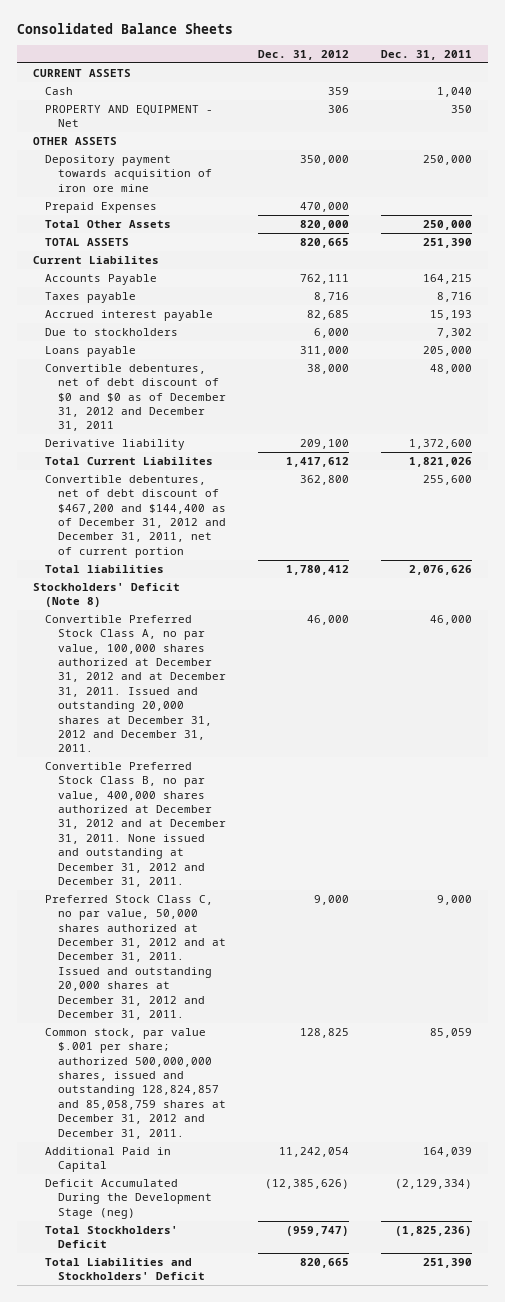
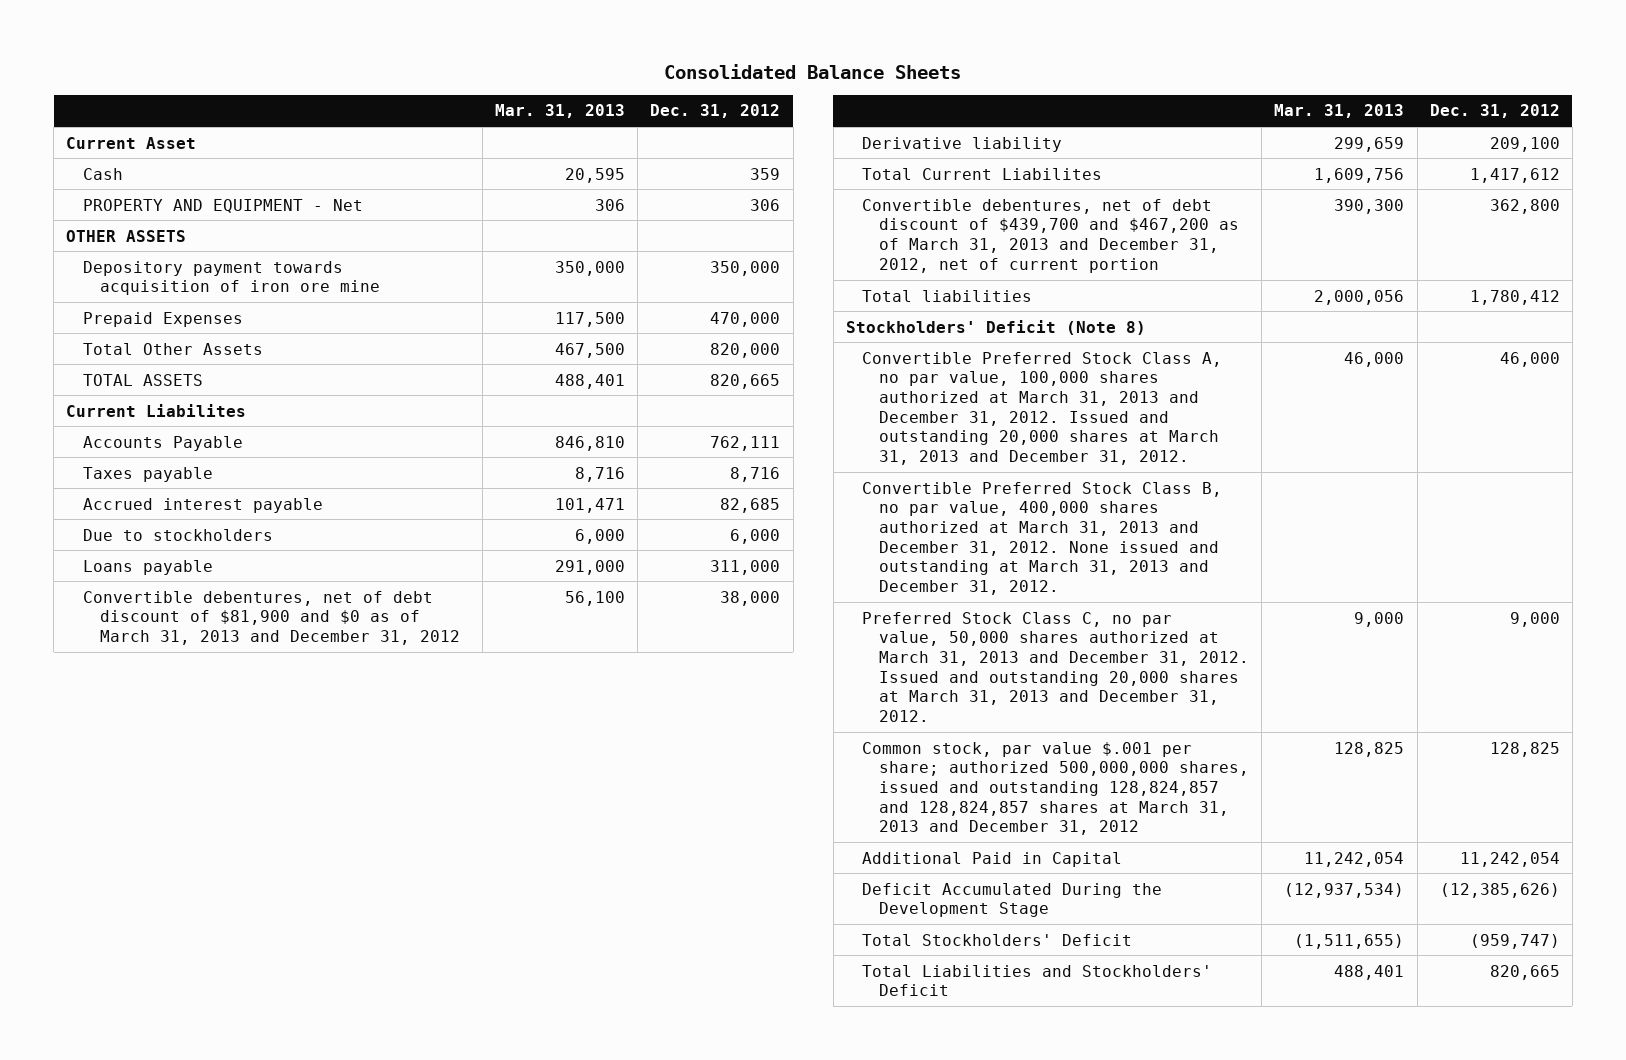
[381,49,473,60] Dec. 31, 2011 -> none
none -> [495,104,626,119] Mar. 31, 2013
[32,69,131,78] CURRENT ASSETS -> [66,136,197,149] Current Asset
[45,364,227,432] Convertible debentures, net of debt discount of $0 and $0 as of December 31, 2012 and December 31, 2011 -> [83,590,460,645] Convertible debentures, net of debt discount of $81,900 and $0 as of March 31, 2013 and December 31, 2012
[45,475,227,558] Convertible debentures, net of debt discount of $467,200 and $144,400 as of December 31, 2012 and December 31, 2011, net of current portion -> [862,198,1240,273] Convertible debentures, net of debt discount of $439,700 and $467,200 as of March 31, 2013 and December 31, 2012, net of current portion
[45,615,227,753] Convertible Preferred Stock Class A, no par value, 100,000 shares authorized at December 31, 2012 and at December 31, 2011. Issued and outstanding 20,000 shares at December 31, 2012 and December 31, 2011. -> [862,351,1223,466] Convertible Preferred Stock Class A, no par value, 100,000 shares authorized at March 31, 2013 and December 31, 2012. Issued and outstanding 20,000 shares at March 31, 2013 and December 31, 2012.
[45,762,227,887] Convertible Preferred Stock Class B, no par value, 400,000 shares authorized at December 31, 2012 and at December 31, 2011. None issued and outstanding at December 31, 2012 and December 31, 2011. -> [862,481,1223,596] Convertible Preferred Stock Class B, no par value, 400,000 shares authorized at March 31, 2013 and December 31, 2012. None issued and outstanding at March 31, 2013 and December 31, 2012.
[45,895,227,1020] Preferred Stock Class C, no par value, 50,000 shares authorized at December 31, 2012 and at December 31, 2011. Issued and outstanding 20,000 shares at December 31, 2012 and December 31, 2011. -> [862,611,1250,723] Preferred Stock Class C, no par value, 50,000 shares authorized at March 31, 2013 and December 31, 2012. Issued and outstanding 20,000 shares at March 31, 2013 and December 31, 2012.
[45,1028,227,1139] Common stock, par value $.001 per share; authorized 500,000,000 shares, issued and outstanding 128,824,857 and 85,058,759 shares at December 31, 2012 and December 31, 2011. -> [862,741,1250,836] Common stock, par value $.001 per share; authorized 500,000,000 shares, issued and outstanding 128,824,857 and 128,824,857 shares at March 31, 2013 and December 31, 2012
[45,1179,213,1219] Deficit Accumulated During the Development Stage (neg) -> [862,882,1163,918] Deficit Accumulated During the Development Stage

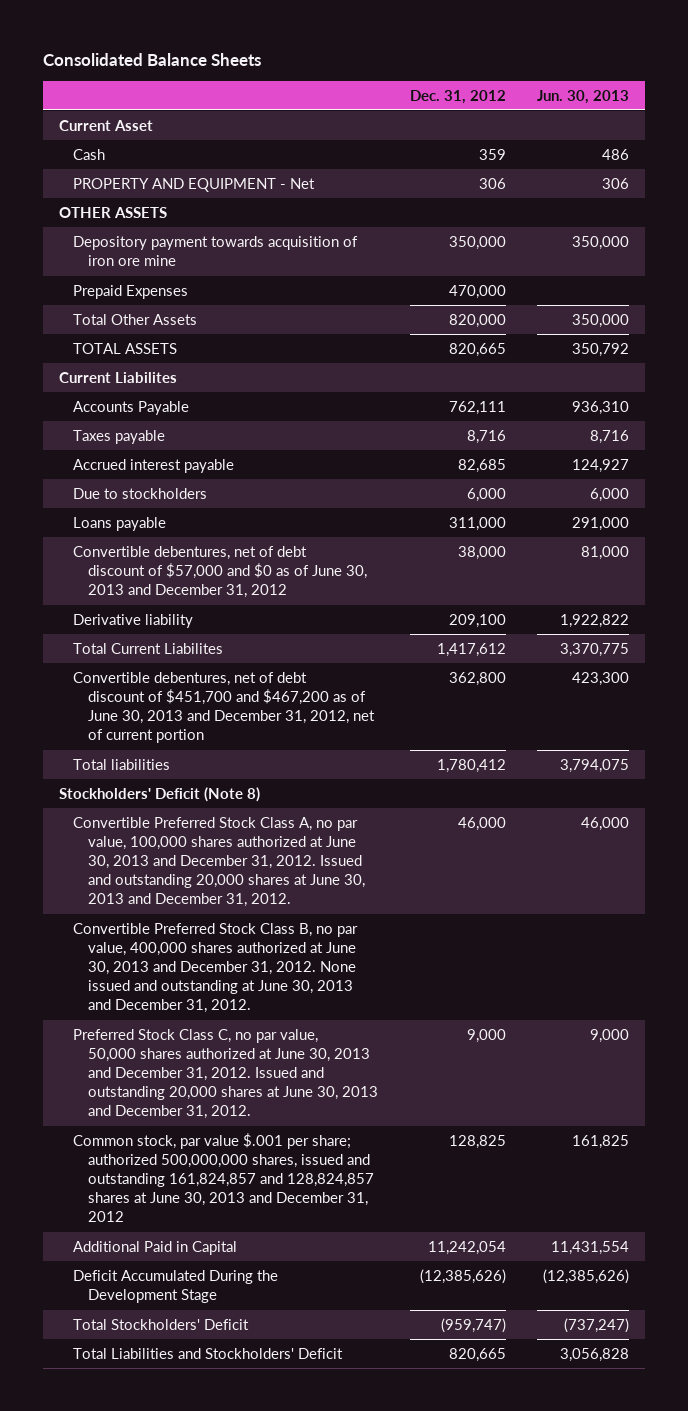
[495,104,626,119] Mar. 31, 2013 -> none
none -> [537,89,630,104] Jun. 30, 2013
[83,590,460,645] Convertible debentures, net of debt discount of $81,900 and $0 as of March 31, 2013 and December 31, 2012 -> [73,546,368,599] Convertible debentures, net of debt discount of $57,000 and $0 as of June 30, 2013 and December 31, 2012
[862,198,1240,273] Convertible debentures, net of debt discount of $439,700 and $467,200 as of March 31, 2013 and December 31, 2012, net of current portion -> [73,672,376,744] Convertible debentures, net of debt discount of $451,700 and $467,200 as of June 30, 2013 and December 31, 2012, net of current portion
[862,351,1223,466] Convertible Preferred Stock Class A, no par value, 100,000 shares authorized at March 31, 2013 and December 31, 2012. Issued and outstanding 20,000 shares at March 31, 2013 and December 31, 2012. -> [73,817,366,908] Convertible Preferred Stock Class A, no par value, 100,000 shares authorized at June 30, 2013 and December 31, 2012. Issued and outstanding 20,000 shares at June 30, 2013 and December 31, 2012.
[862,481,1223,596] Convertible Preferred Stock Class B, no par value, 400,000 shares authorized at March 31, 2013 and December 31, 2012. None issued and outstanding at March 31, 2013 and December 31, 2012. -> [73,923,359,1014] Convertible Preferred Stock Class B, no par value, 400,000 shares authorized at June 30, 2013 and December 31, 2012. None issued and outstanding at June 30, 2013 and December 31, 2012.
[862,611,1250,723] Preferred Stock Class C, no par value, 50,000 shares authorized at March 31, 2013 and December 31, 2012. Issued and outstanding 20,000 shares at March 31, 2013 and December 31, 2012. -> [73,1029,379,1120] Preferred Stock Class C, no par value, 50,000 shares authorized at June 30, 2013 and December 31, 2012. Issued and outstanding 20,000 shares at June 30, 2013 and December 31, 2012.
[862,741,1250,836] Common stock, par value $.001 per share; authorized 500,000,000 shares, issued and outstanding 128,824,857 and 128,824,857 shares at March 31, 2013 and December 31, 2012 -> [73,1133,375,1223] Common stock, par value $.001 per share; authorized 500,000,000 shares, issued and outstanding 161,824,857 and 128,824,857 shares at June 30, 2013 and December 31, 2012

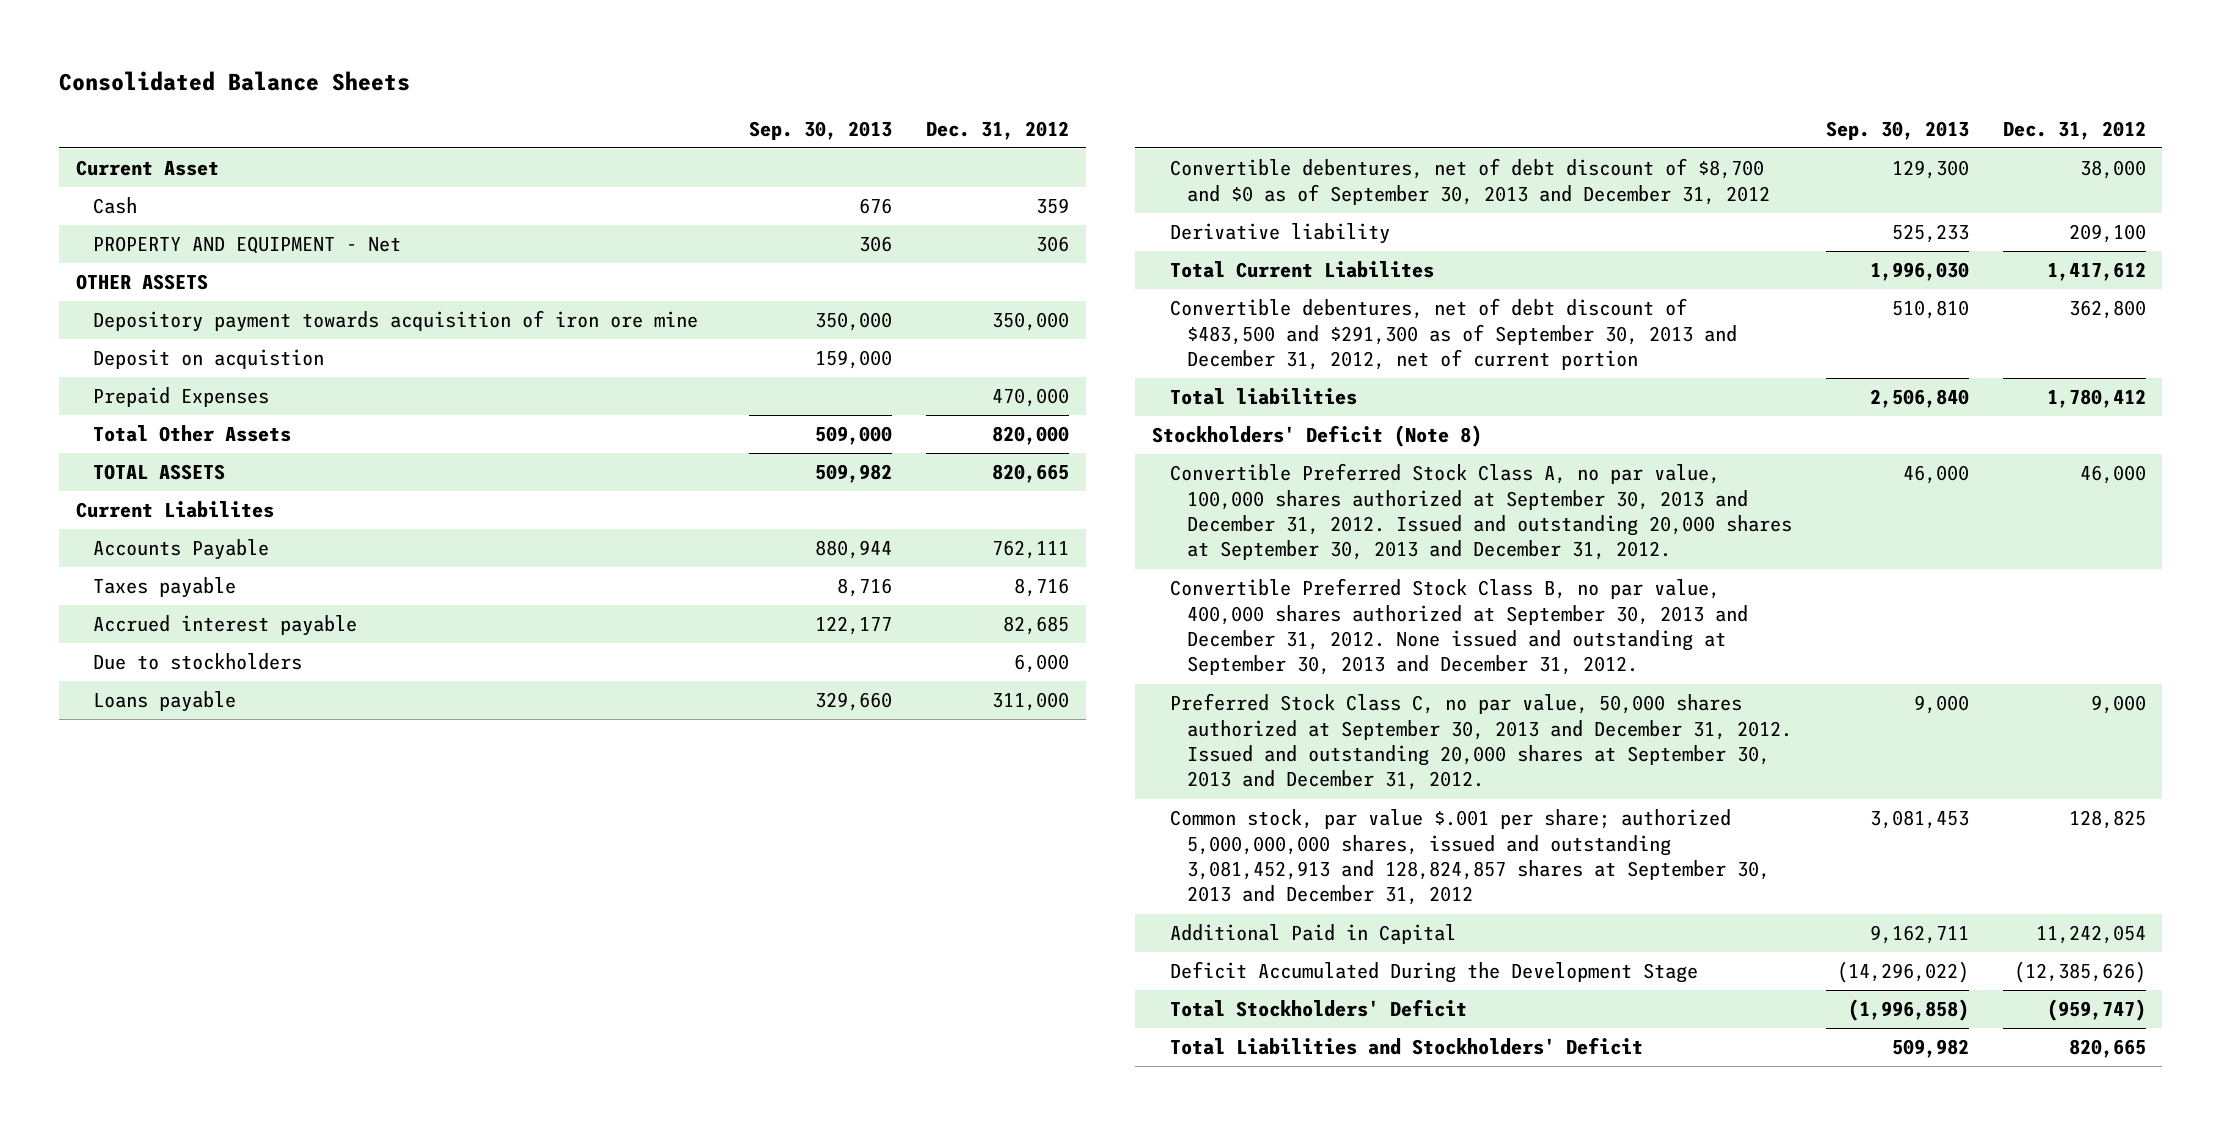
[537,89,630,104] Jun. 30, 2013 -> none
none -> [749,120,893,140] Sep. 30, 2013
none -> [93,349,325,370] Deposit on acquistion
[73,546,368,599] Convertible debentures, net of debt discount of $57,000 and $0 as of June 30, 2013 and December 31, 2012 -> [1169,158,1771,205] Convertible debentures, net of debt discount of $8,700 and $0 as of September 30, 2013 and December 31, 2012
[73,672,376,744] Convertible debentures, net of debt discount of $451,700 and $467,200 as of June 30, 2013 and December 31, 2012, net of current portion -> [1169,298,1738,370] Convertible debentures, net of debt discount of $483,500 and $291,300 as of September 30, 2013 and December 31, 2012, net of current portion
[73,817,366,908] Convertible Preferred Stock Class A, no par value, 100,000 shares authorized at June 30, 2013 and December 31, 2012. Issued and outstanding 20,000 shares at June 30, 2013 and December 31, 2012. -> [1169,463,1793,561] Convertible Preferred Stock Class A, no par value, 100,000 shares authorized at September 30, 2013 and December 31, 2012. Issued and outstanding 20,000 shares at September 30, 2013 and December 31, 2012.
[73,923,359,1014] Convertible Preferred Stock Class B, no par value, 400,000 shares authorized at June 30, 2013 and December 31, 2012. None issued and outstanding at June 30, 2013 and December 31, 2012. -> [1169,578,1749,676] Convertible Preferred Stock Class B, no par value, 400,000 shares authorized at September 30, 2013 and December 31, 2012. None issued and outstanding at September 30, 2013 and December 31, 2012.
[73,1029,379,1120] Preferred Stock Class C, no par value, 50,000 shares authorized at June 30, 2013 and December 31, 2012. Issued and outstanding 20,000 shares at June 30, 2013 and December 31, 2012. -> [1169,693,1793,791] Preferred Stock Class C, no par value, 50,000 shares authorized at September 30, 2013 and December 31, 2012. Issued and outstanding 20,000 shares at September 30, 2013 and December 31, 2012.
[73,1133,375,1223] Common stock, par value $.001 per share; authorized 500,000,000 shares, issued and outstanding 161,824,857 and 128,824,857 shares at June 30, 2013 and December 31, 2012 -> [1169,809,1771,906] Common stock, par value $.001 per share; authorized 5,000,000,000 shares, issued and outstanding 3,081,452,913 and 128,824,857 shares at September 30, 2013 and December 31, 2012

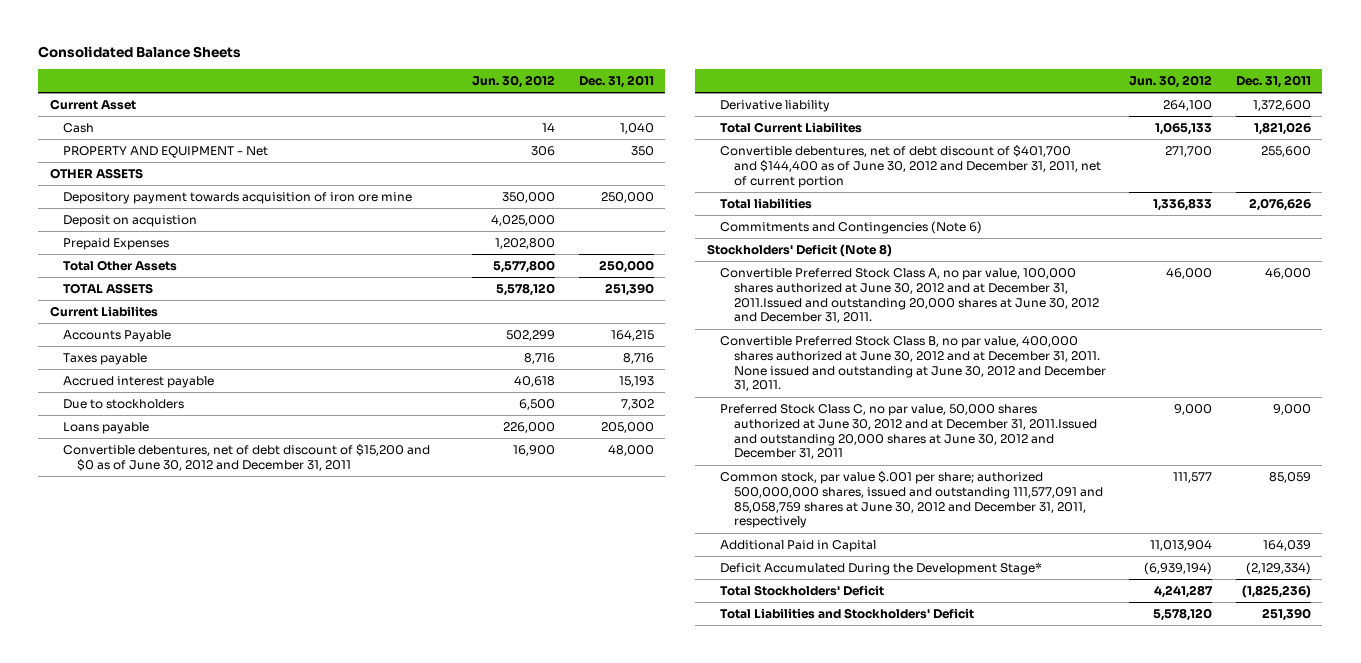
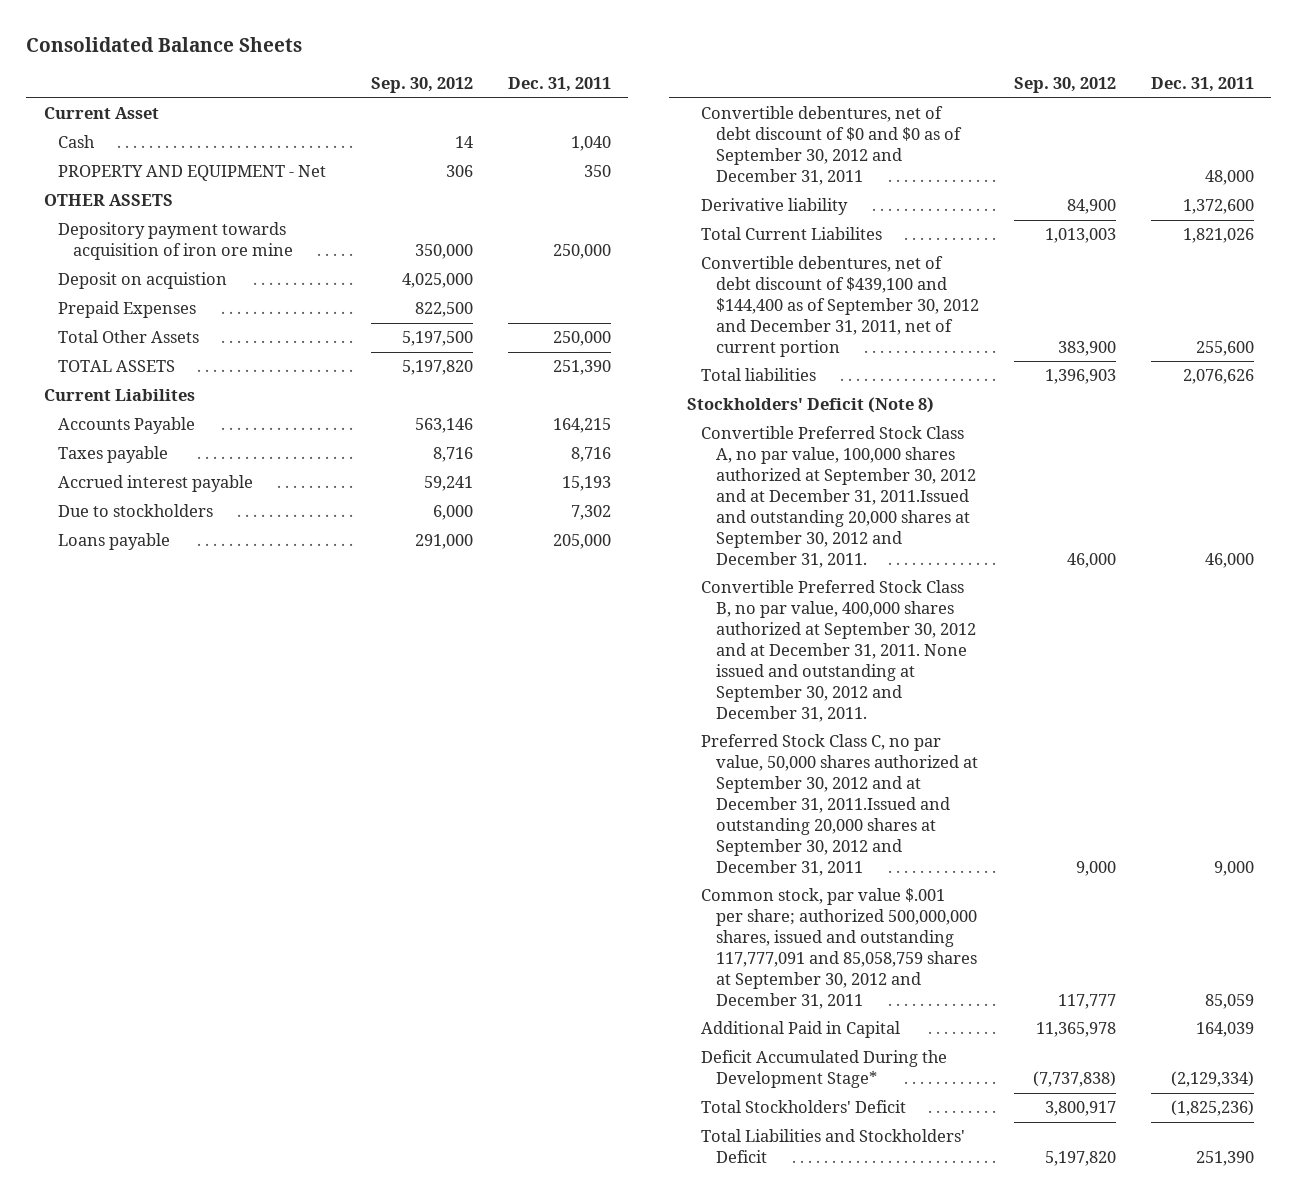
[472,74,556,88] Jun. 30, 2012 -> none
none -> [370,77,473,94] Sep. 30, 2012
[63,443,431,471] Convertible debentures, net of debt discount of $15,200 and $0 as of June 30, 2012 and December 31, 2011 -> [701,106,962,186] Convertible debentures, net of debt discount of $0 and $0 as of September 30, 2012 and December 31, 2011
[720,144,1101,188] Convertible debentures, net of debt discount of $401,700 and $144,400 as of June 30, 2012 and December 31, 2011, net of current portion -> [701,256,979,357] Convertible debentures, net of debt discount of $439,100 and $144,400 as of September 30, 2012 and December 31, 2011, net of current portion
[720,220,983,234] Commitments and Contingencies (Note 6) -> none
[720,267,1099,324] Convertible Preferred Stock Class A, no par value, 100,000 shares authorized at June 30, 2012 and at December 31, 2011.Issued and outstanding 20,000 shares at June 30, 2012 and December 31, 2011. -> [701,426,976,568] Convertible Preferred Stock Class A, no par value, 100,000 shares authorized at September 30, 2012 and at December 31, 2011.Issued and outstanding 20,000 shares at September 30, 2012 and December 31, 2011.
[720,335,1106,392] Convertible Preferred Stock Class B, no par value, 400,000 shares authorized at June 30, 2012 and at December 31, 2011. None issued and outstanding at June 30, 2012 and December 31, 2011. -> [701,580,976,722] Convertible Preferred Stock Class B, no par value, 400,000 shares authorized at September 30, 2012 and at December 31, 2011. None issued and outstanding at September 30, 2012 and December 31, 2011.
[720,403,1097,460] Preferred Stock Class C, no par value, 50,000 shares authorized at June 30, 2012 and at December 31, 2011.Issued and outstanding 20,000 shares at June 30, 2012 and December 31, 2011 -> [701,734,978,876] Preferred Stock Class C, no par value, 50,000 shares authorized at September 30, 2012 and at December 31, 2011.Issued and outstanding 20,000 shares at September 30, 2012 and December 31, 2011
[720,470,1103,529] Common stock, par value $.001 per share; authorized 500,000,000 shares, issued and outstanding 111,577,091 and 85,058,759 shares at June 30, 2012 and December 31, 2011, respectively -> [701,888,977,1009] Common stock, par value $.001 per share; authorized 500,000,000 shares, issued and outstanding 117,777,091 and 85,058,759 shares at September 30, 2012 and December 31, 2011

